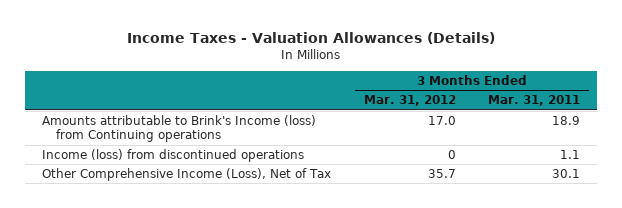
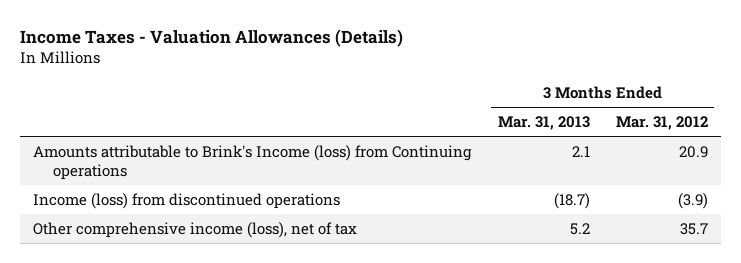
[488,95,581,107] Mar. 31, 2011 -> none
none -> [497,116,590,131] Mar. 31, 2013
[427,115,456,125] 17.0 -> [678,145,708,158] 20.9
[447,149,456,159] 0 -> [677,192,708,209] (3.9)
[41,167,331,181] Other Comprehensive Income (Loss), Net of Tax -> [33,221,358,238] Other comprehensive income (loss), net of tax

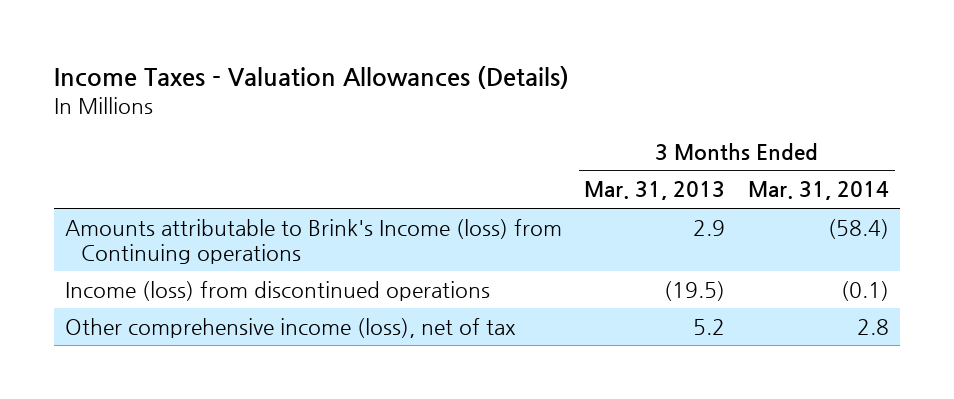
[615,116,708,131] Mar. 31, 2012 -> none
none -> [747,181,889,201] Mar. 31, 2014
[571,145,590,157] 2.1 -> [693,219,726,236] 2.9
[553,192,590,209] (18.7) -> [664,280,726,301] (19.5)

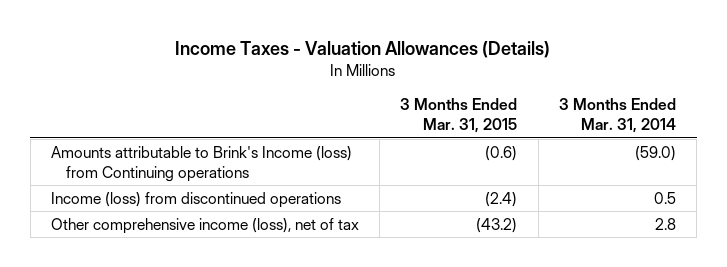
[584,181,726,201] Mar. 31, 2013 -> none
none -> [400,98,518,134] 3 Months Ended Mar. 31, 2015
[827,218,889,239] (58.4) -> [634,145,676,161] (59.0)
[840,280,889,301] (0.1) -> [653,191,676,204] 0.5

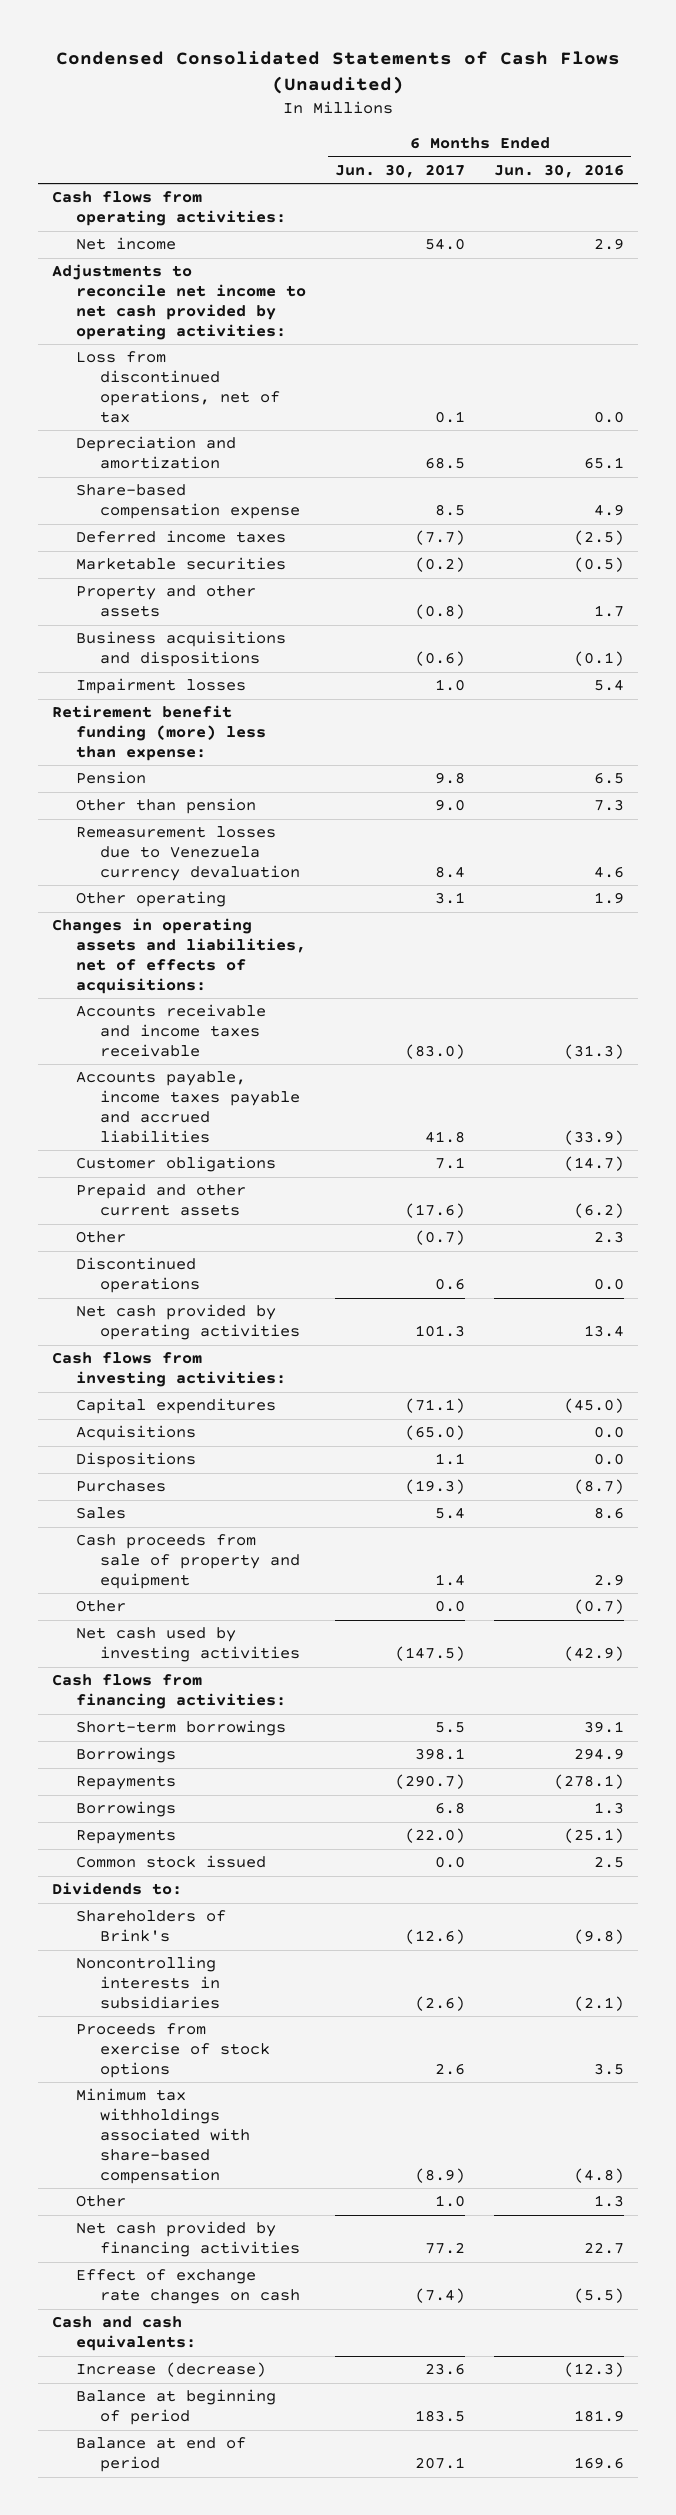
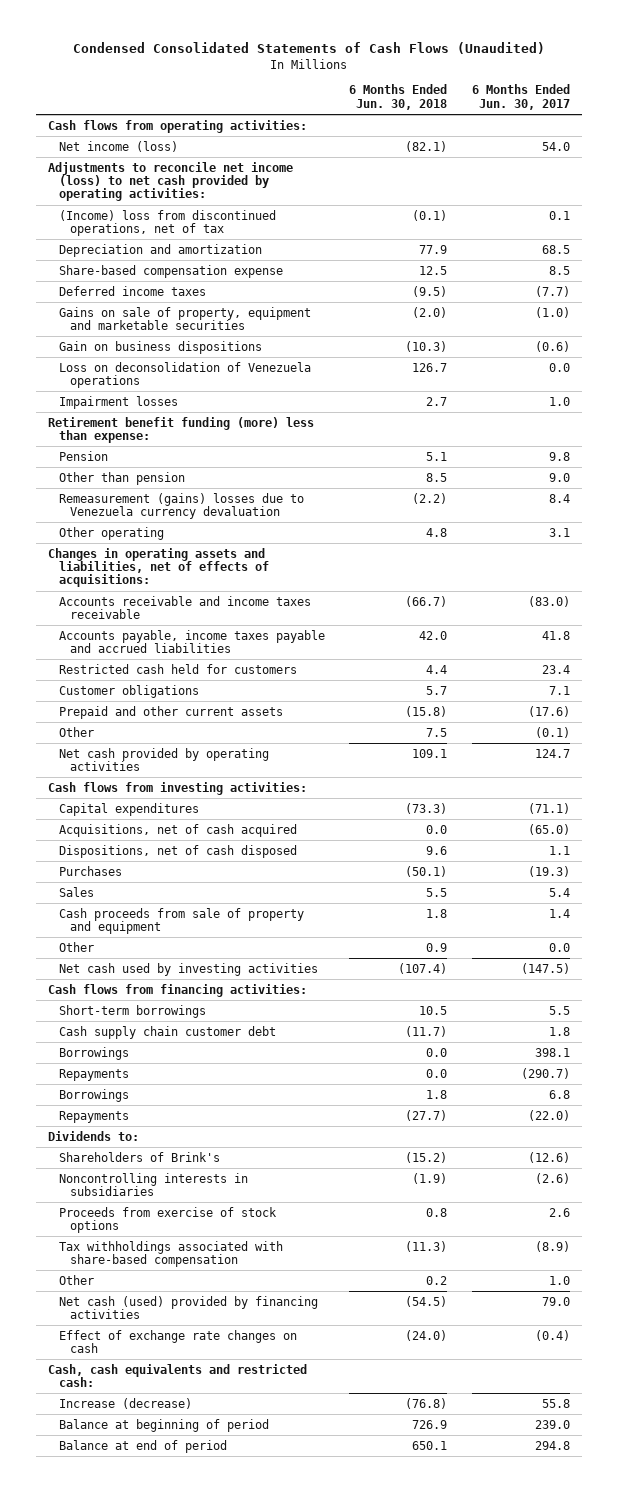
[493,163,624,178] Jun. 30, 2016 -> none
none -> [349,84,448,110] 6 Months Ended Jun. 30, 2018
[76,237,177,251] Net income -> [59,140,179,152] Net income (loss)
[52,264,307,340] Adjustments to reconcile net income to net cash provided by operating activities: -> [47,161,293,202] Adjustments to reconcile net income (loss) to net cash provided by operating activities:
[76,351,281,423] Loss from discontinued operations, net of tax -> [59,209,277,236] (Income) loss from discontinued operations, net of tax
[76,557,287,571] Marketable securities -> none
[76,585,257,618] Property and other assets -> none
[76,631,287,668] Business acquisitions and dispositions -> none
none -> [59,306,312,330] Gains on sale of property, equipment and marketable securities
none -> [59,340,263,354] Gain on business dispositions
none -> [59,361,312,388] Loss on deconsolidation of Venezuela operations
[76,826,301,881] Remeasurement losses due to Venezuela currency devaluation -> [59,492,305,519] Remeasurement (gains) losses due to Venezuela currency devaluation
none -> [59,663,298,674] Restricted cash held for customers
[76,1257,201,1294] Discontinued operations -> none
[415,1230,466,1246] (0.7) -> [534,726,570,738] (0.1)
[415,1325,466,1338] 101.3 -> [534,748,570,758] 124.7
[76,1425,197,1442] Acquisitions -> [59,823,298,837] Acquisitions, net of cash acquired
[76,1452,197,1469] Dispositions -> [59,844,298,858] Dispositions, net of cash disposed
none -> [59,1025,277,1039] Cash supply chain customer debt
[76,1855,267,1869] Common stock issued -> none
[76,2088,251,2184] Minimum tax withholdings associated with share-based compensation -> [59,1240,284,1267] Tax withholdings associated with share-based compensation
[76,2221,301,2258] Net cash provided by financing activities -> [59,1295,319,1319] Net cash (used) provided by financing activities
[425,2242,466,2255] 77.2 -> [541,1296,570,1306] 79.0
[415,2288,466,2304] (7.4) -> [534,1329,570,1341] (0.4)
[52,2316,197,2352] Cash and cash equivalents: -> [47,1363,307,1387] Cash, cash equivalents and restricted cash:
[425,2363,466,2376] 23.6 -> [541,1398,570,1408] 55.8
[415,2410,466,2423] 183.5 -> [534,1419,570,1429] 239.0
[415,2457,466,2470] 207.1 -> [534,1440,570,1450] 294.8

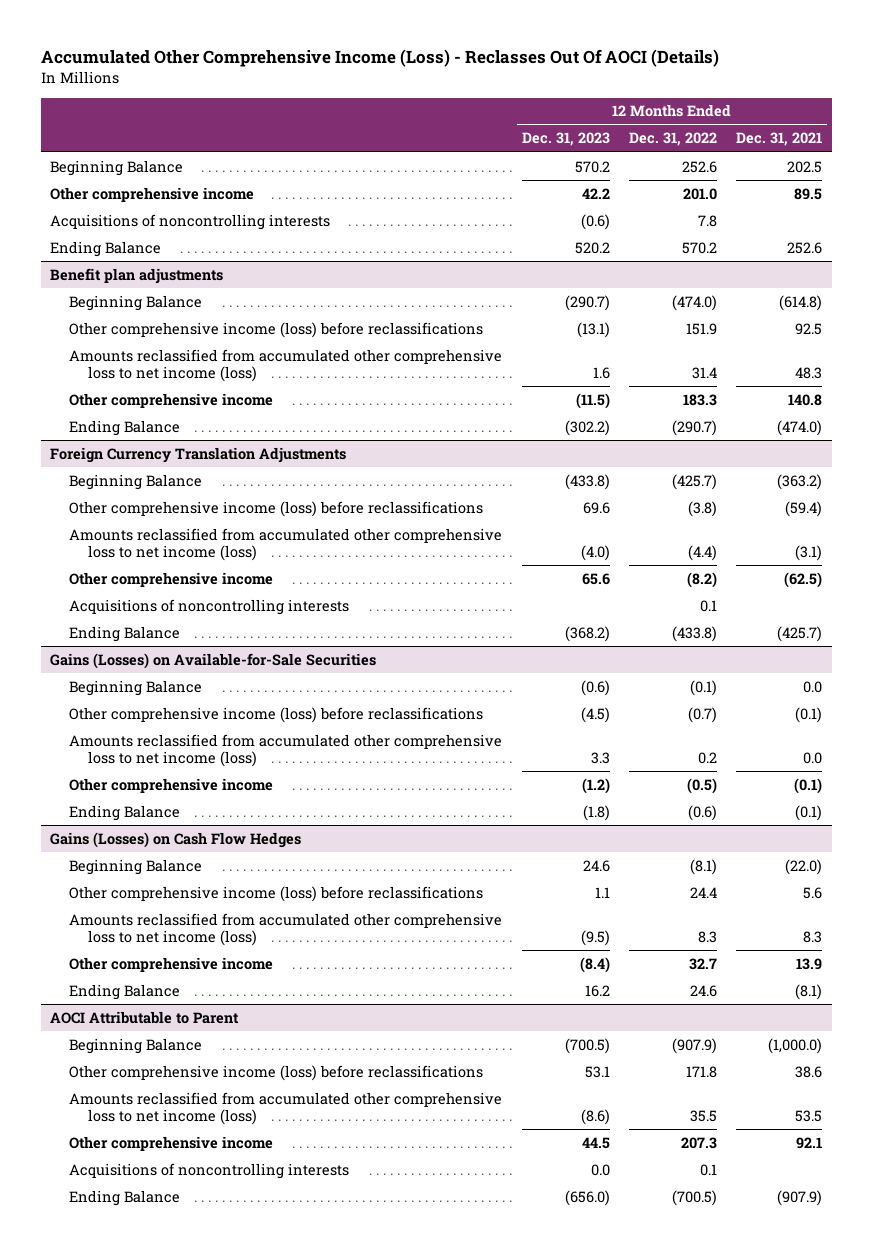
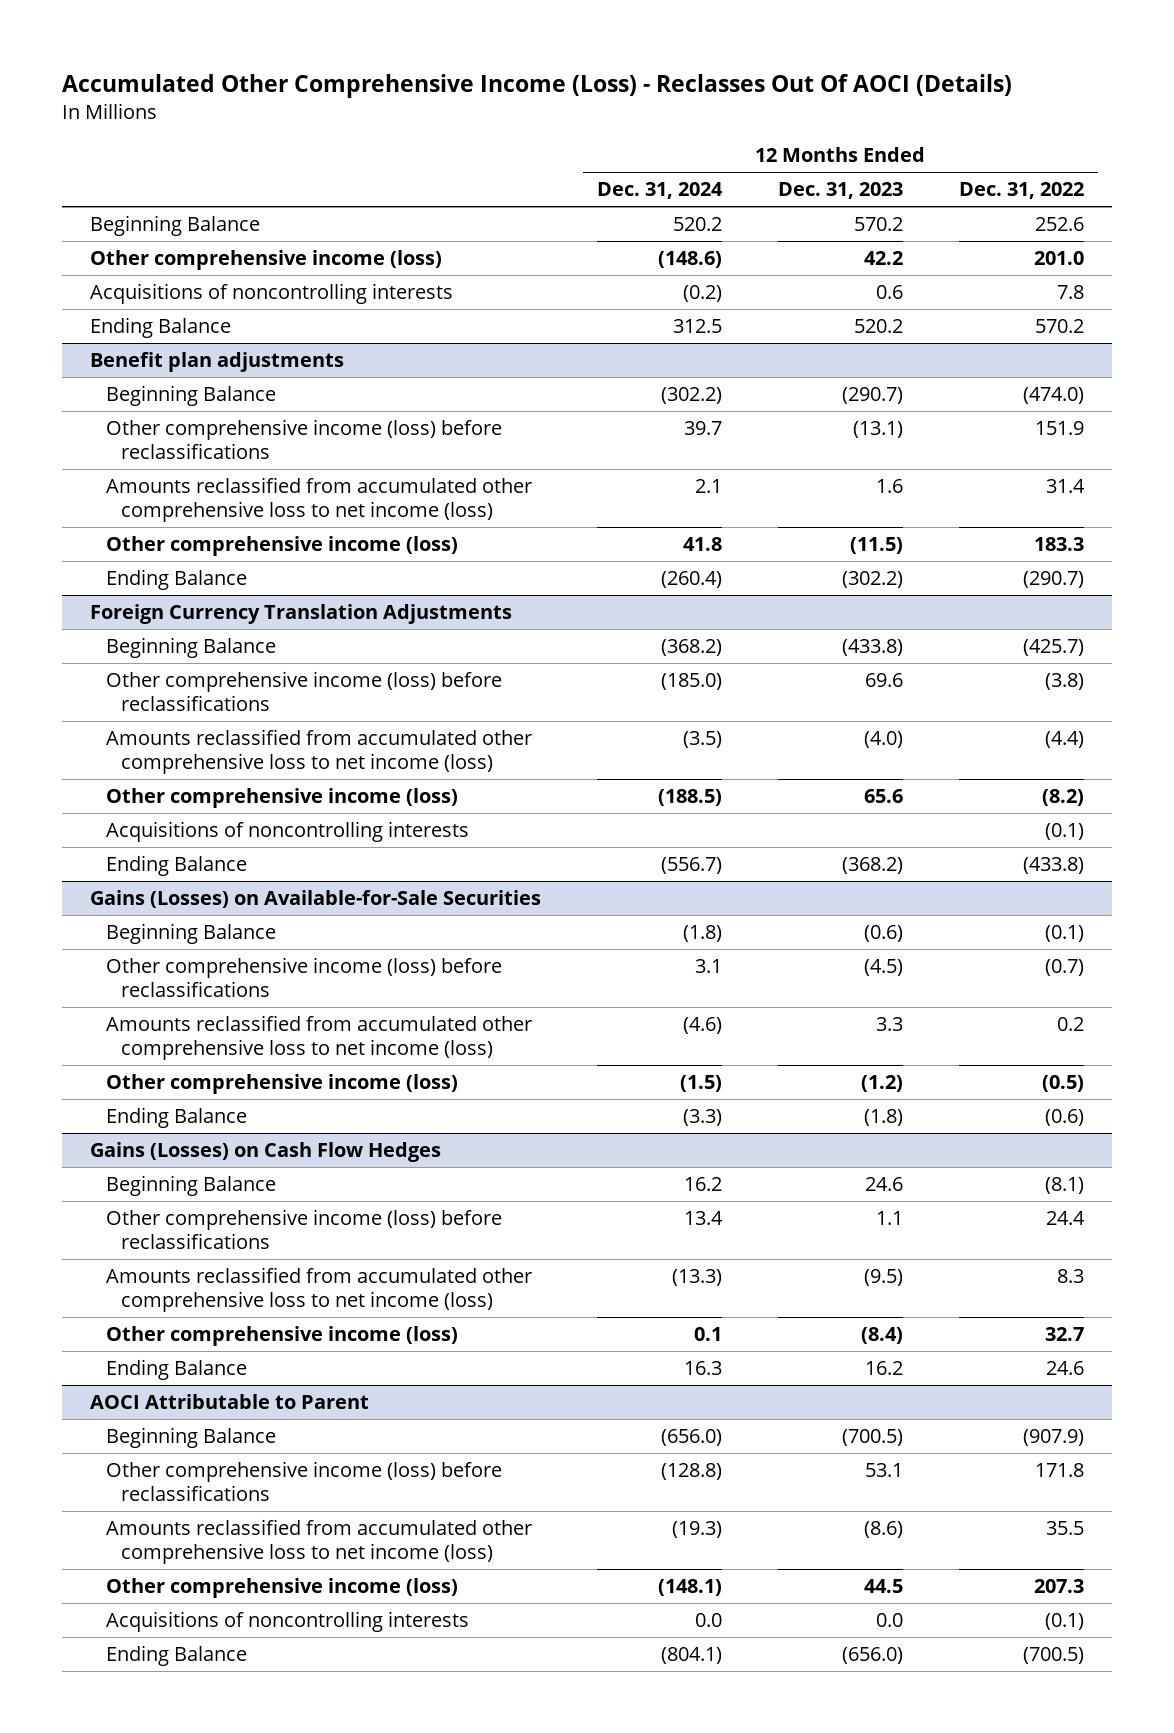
[736,132,823,147] Dec. 31, 2021 -> none
none -> [597,182,724,200] Dec. 31, 2024
[50,186,255,202] Other comprehensive income -> [90,249,443,270] Other comprehensive income (loss)
[580,213,610,230] (0.6) -> [875,284,903,299] 0.6
[69,392,274,408] Other comprehensive income -> [105,535,458,556] Other comprehensive income (loss)
[69,571,274,587] Other comprehensive income -> [105,787,458,808] Other comprehensive income (loss)
[699,599,717,612] 0.1 -> [1044,822,1084,840] (0.1)
[69,777,274,793] Other comprehensive income -> [105,1073,458,1094] Other comprehensive income (loss)
[69,956,274,972] Other comprehensive income -> [105,1325,458,1346] Other comprehensive income (loss)
[69,1135,274,1151] Other comprehensive income -> [105,1577,458,1598] Other comprehensive income (loss)
[699,1163,717,1176] 0.1 -> [1044,1612,1084,1630] (0.1)

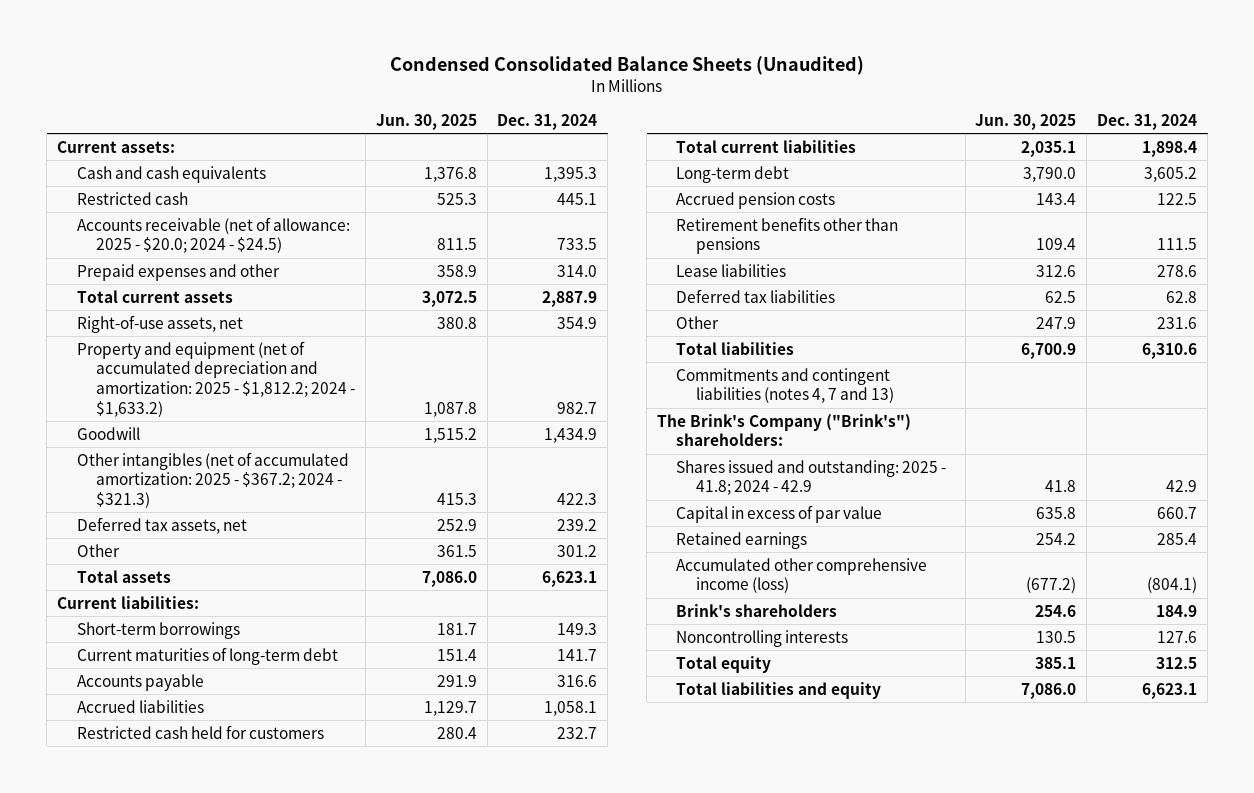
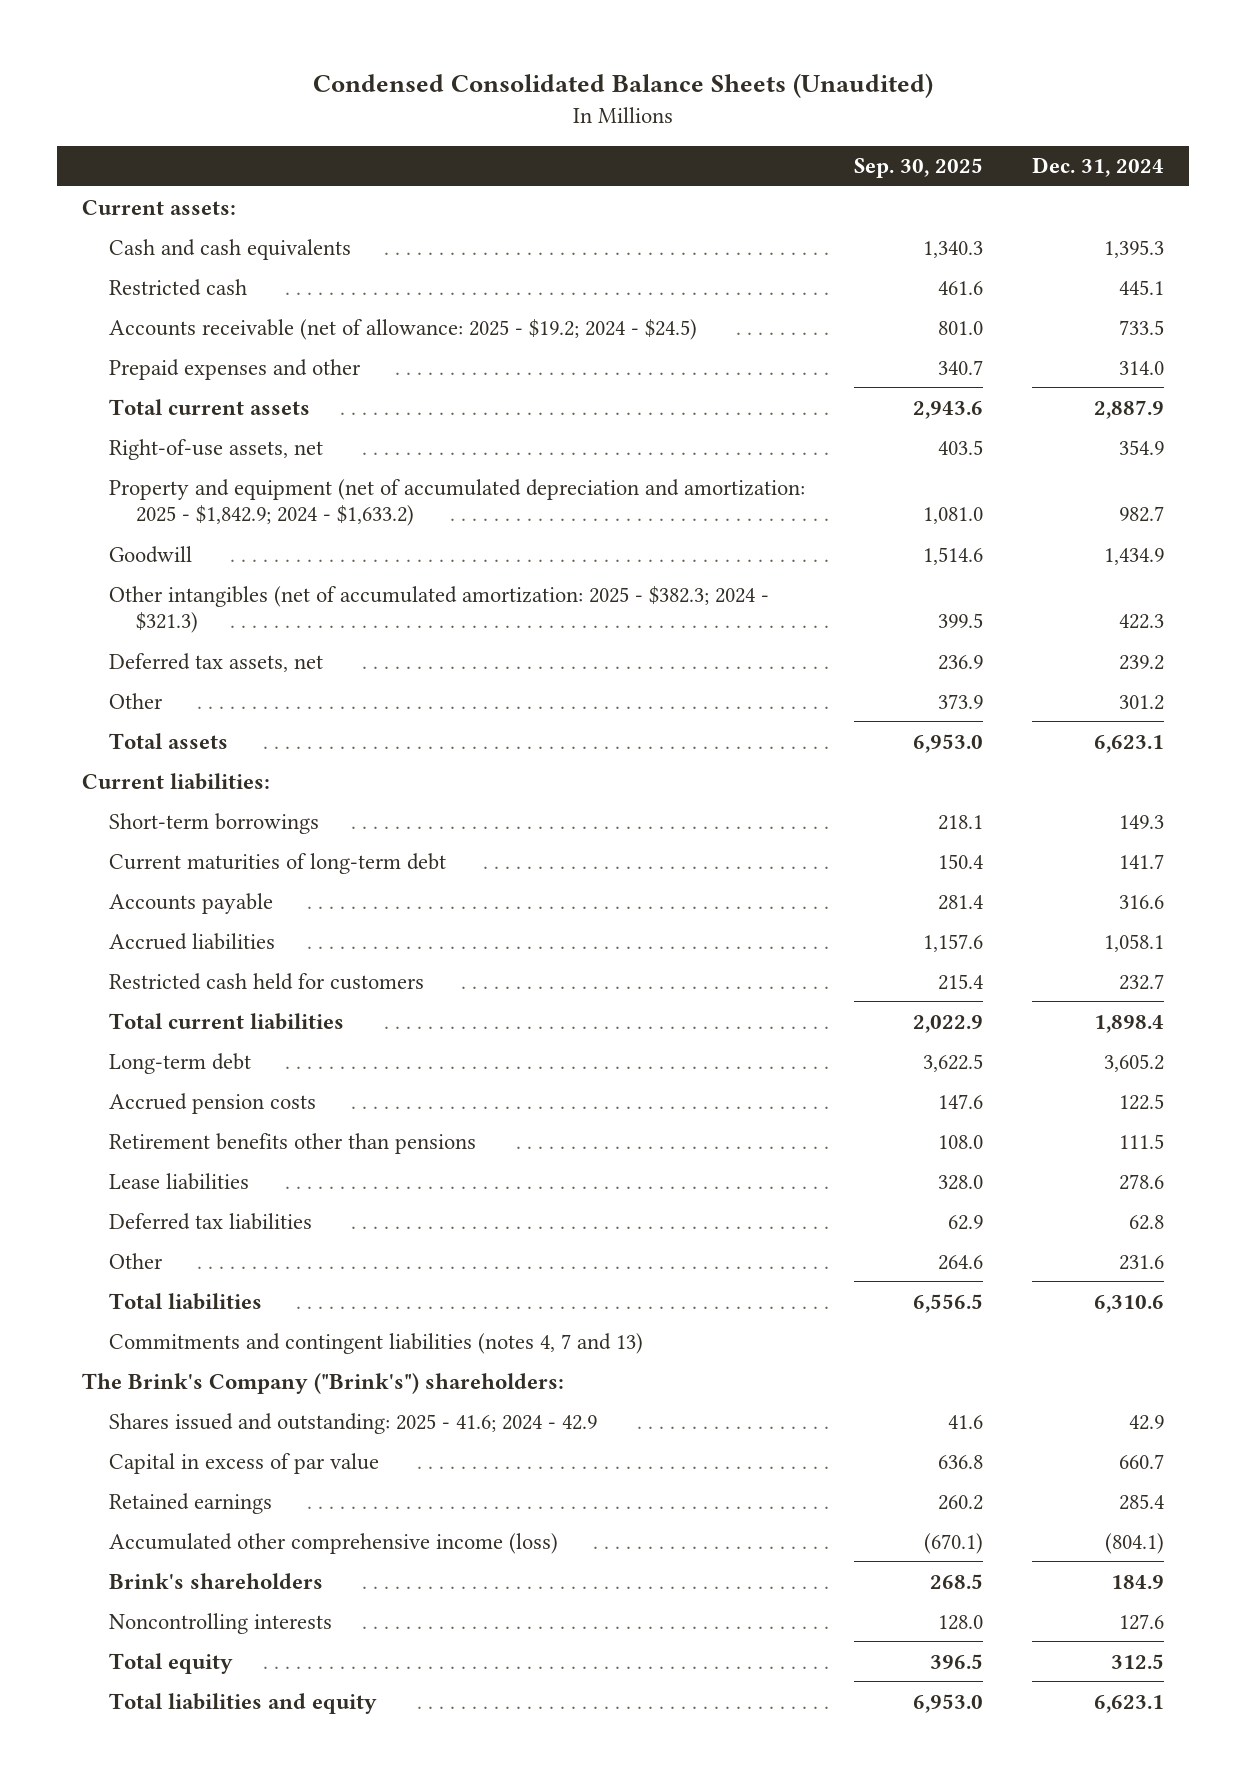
[375,113,477,130] Jun. 30, 2025 -> none
none -> [854,158,984,179] Sep. 30, 2025
[76,216,350,254] Accounts receivable (net of allowance: 2025 - $20.0; 2024 - $24.5) -> [108,318,697,340] Accounts receivable (net of allowance: 2025 - $19.2; 2024 - $24.5)
[76,340,355,417] Property and equipment (net of accumulated depreciation and amortization: 2025 - $1,812.2; 2024 - $1,633.2) -> [108,478,805,526] Property and equipment (net of accumulated depreciation and amortization: 2025 - $1,842.9; 2024 - $1,633.2)
[76,451,349,509] Other intangibles (net of accumulated amortization: 2025 - $367.2; 2024 - $321.3) -> [108,585,769,633] Other intangibles (net of accumulated amortization: 2025 - $382.3; 2024 - $321.3)
[676,459,947,496] Shares issued and outstanding: 2025 - 41.8; 2024 - 42.9 -> [108,1412,597,1434] Shares issued and outstanding: 2025 - 41.6; 2024 - 42.9

